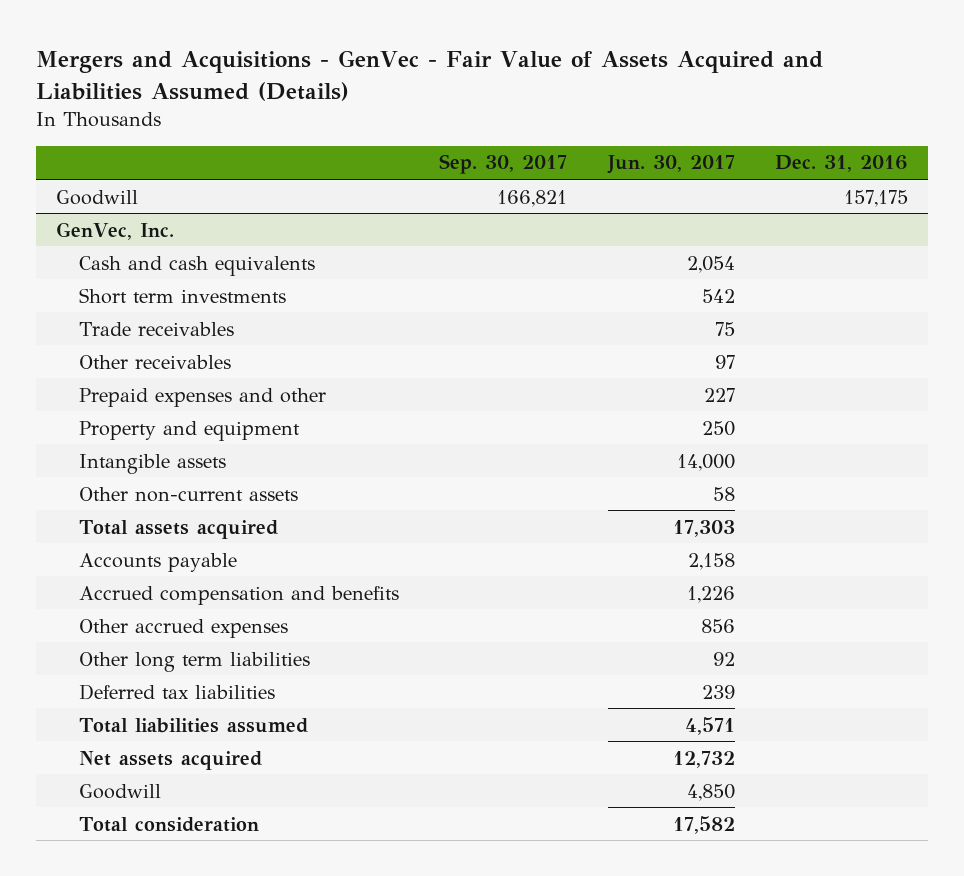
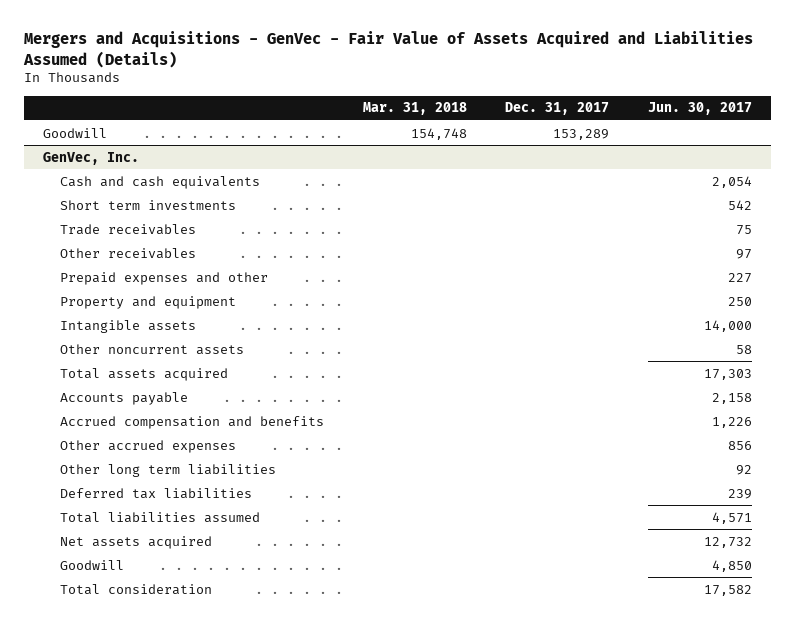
[439,154,568,175] Sep. 30, 2017 -> none
[775,155,909,173] Dec. 31, 2016 -> none
none -> [362,102,467,116] Mar. 31, 2018
none -> [505,102,610,116] Dec. 31, 2017
[78,486,298,502] Other non-current assets -> [59,343,244,355] Other noncurrent assets

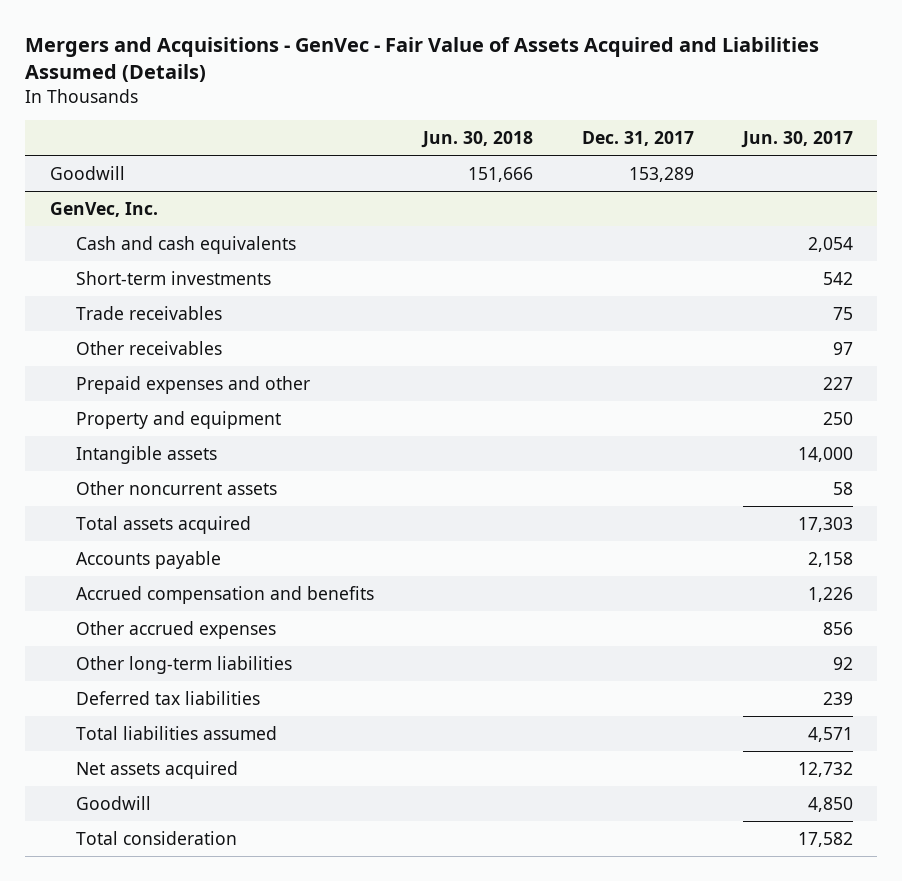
[362,102,467,116] Mar. 31, 2018 -> none
none -> [420,131,533,149] Jun. 30, 2018
[59,199,236,210] Short term investments -> [76,270,272,285] Short-term investments
[59,463,276,477] Other long term liabilities -> [76,655,293,674] Other long-term liabilities

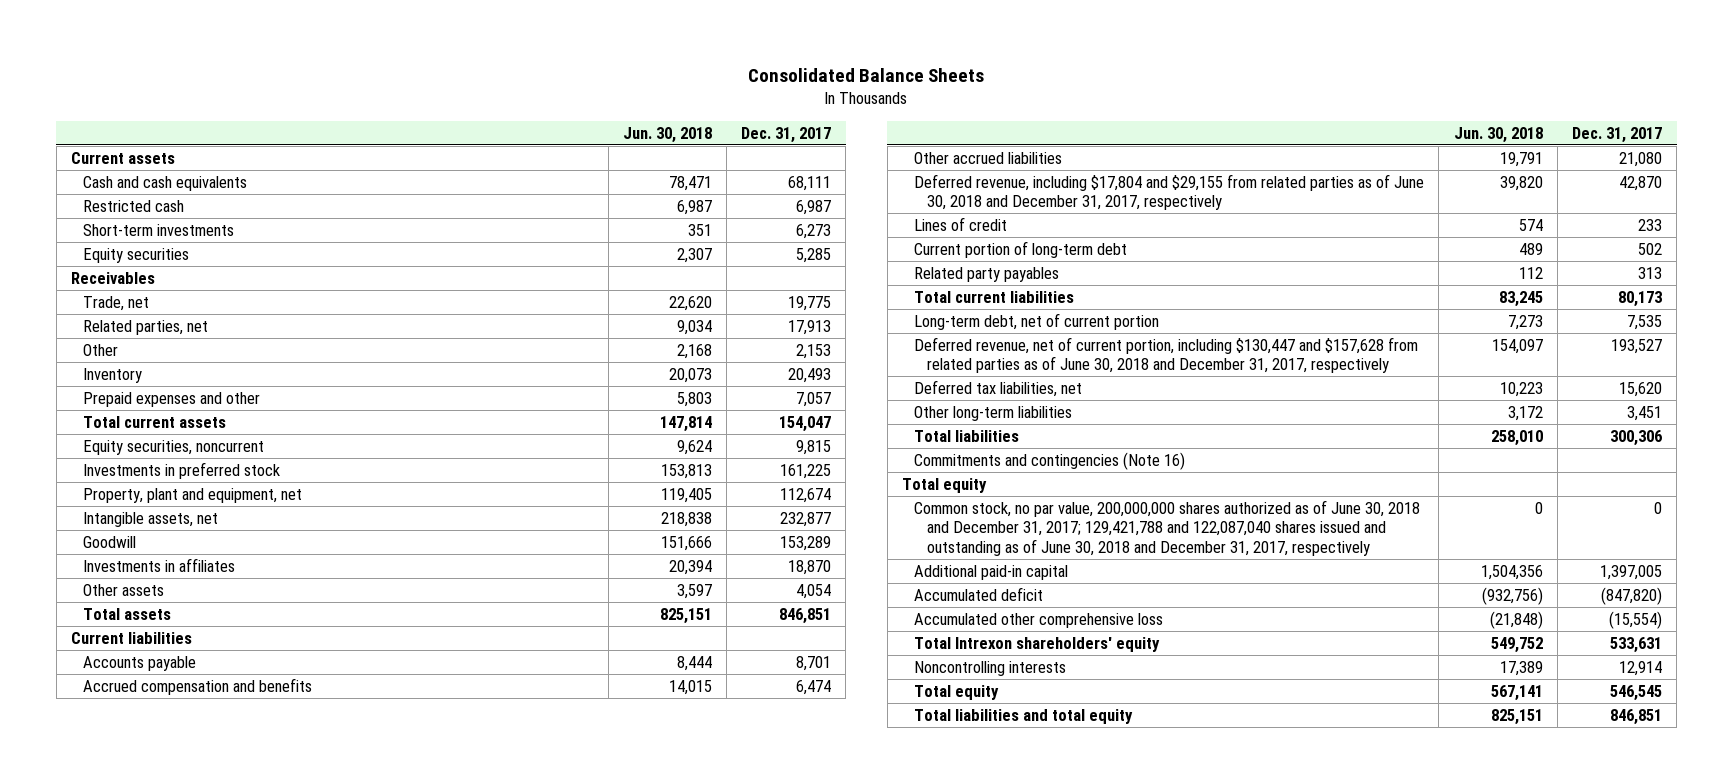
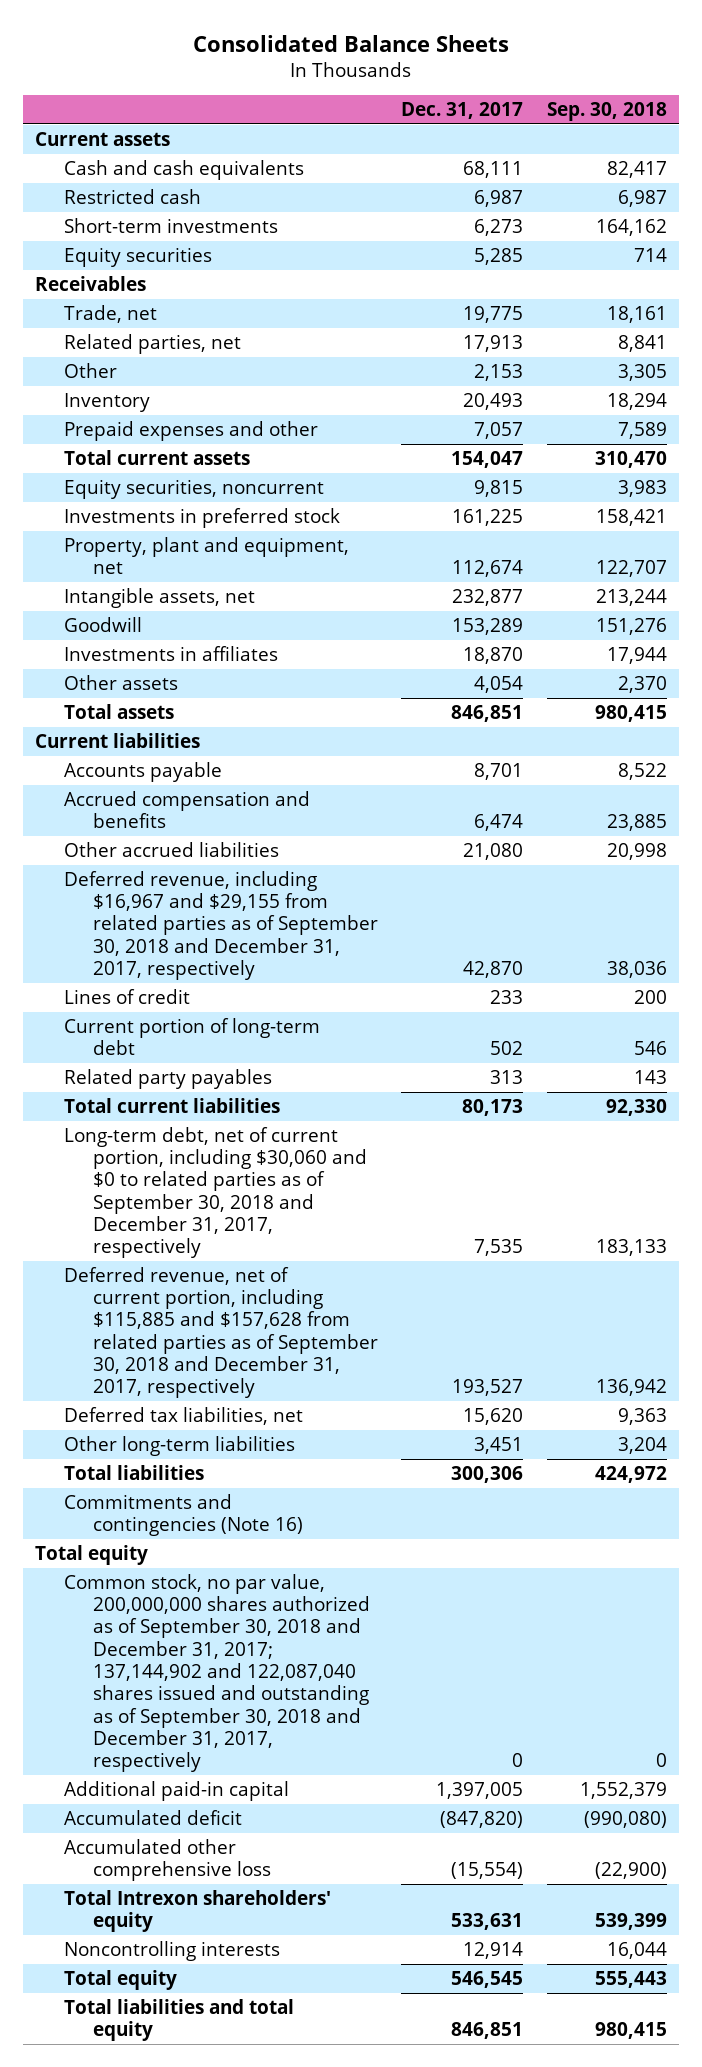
[622,126,712,143] Jun. 30, 2018 -> none
none -> [547,102,668,122] Sep. 30, 2018
[914,173,1425,211] Deferred revenue, including $17,804 and $29,155 from related parties as of June 30, 2018 and December 31, 2017, respectively -> [63,870,378,981] Deferred revenue, including $16,967 and $29,155 from related parties as of September 30, 2018 and December 31, 2017, respectively
[914,312,1160,330] Long-term debt, net of current portion -> [63,1126,367,1259] Long-term debt, net of current portion, including $30,060 and $0 to related parties as of September 30, 2018 and December 31, 2017, respectively
[914,336,1419,374] Deferred revenue, net of current portion, including $130,447 and $157,628 from related parties as of June 30, 2018 and December 31, 2017, respectively -> [63,1266,378,1399] Deferred revenue, net of current portion, including $115,885 and $157,628 from related parties as of September 30, 2018 and December 31, 2017, respectively
[914,499,1421,556] Common stock, no par value, 200,000,000 shares authorized as of June 30, 2018 and December 31, 2017; 129,421,788 and 122,087,040 shares issued and outstanding as of June 30, 2018 and December 31, 2017, respectively -> [63,1573,370,1773] Common stock, no par value, 200,000,000 shares authorized as of September 30, 2018 and December 31, 2017; 137,144,902 and 122,087,040 shares issued and outstanding as of September 30, 2018 and December 31, 2017, respectively

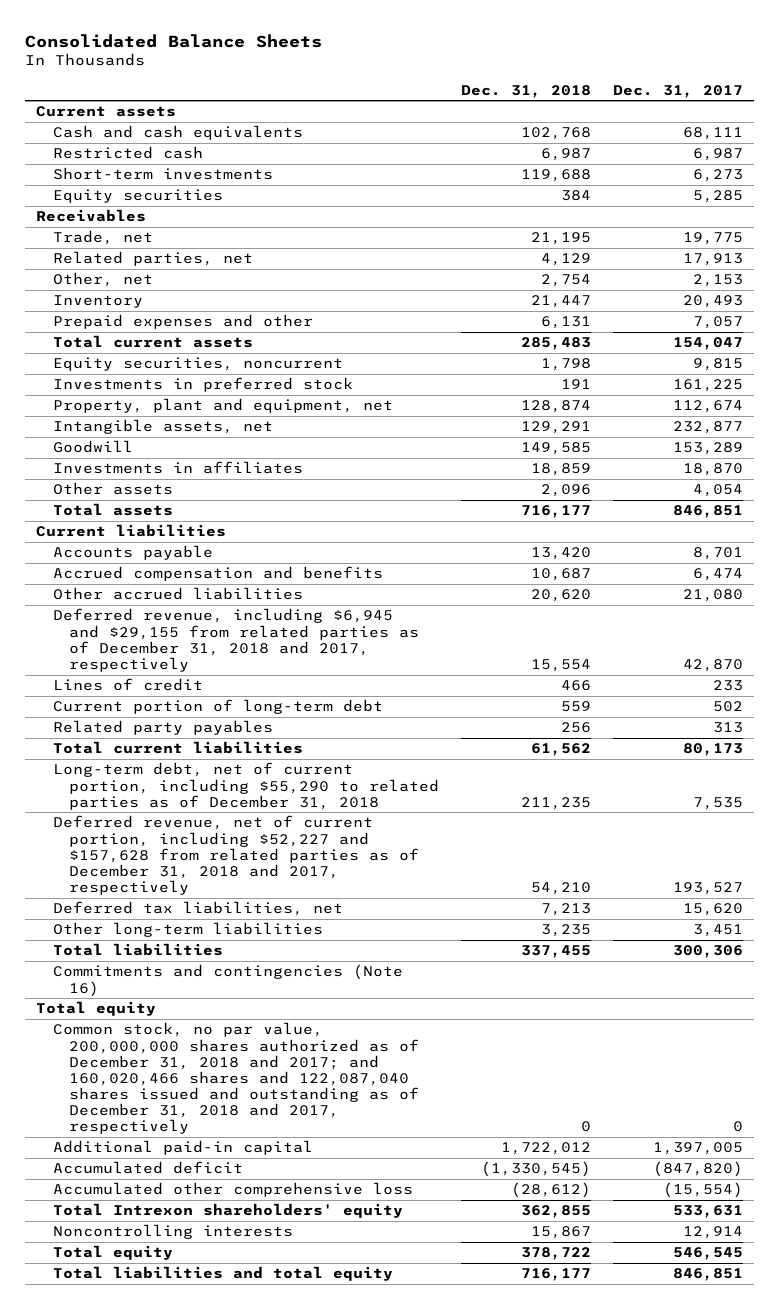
[547,102,668,122] Sep. 30, 2018 -> none
none -> [461,84,592,98] Dec. 31, 2018
[63,362,117,378] Other -> [52,272,153,288] Other, net
[63,870,378,981] Deferred revenue, including $16,967 and $29,155 from related parties as of September 30, 2018 and December 31, 2017, respectively -> [52,608,420,672] Deferred revenue, including $6,945 and $29,155 from related parties as of December 31, 2018 and 2017, respectively
[63,1126,367,1259] Long-term debt, net of current portion, including $30,060 and $0 to related parties as of September 30, 2018 and December 31, 2017, respectively -> [52,762,440,810] Long-term debt, net of current portion, including $55,290 to related parties as of December 31, 2018
[63,1266,378,1399] Deferred revenue, net of current portion, including $115,885 and $157,628 from related parties as of September 30, 2018 and December 31, 2017, respectively -> [52,815,420,896] Deferred revenue, net of current portion, including $52,227 and $157,628 from related parties as of December 31, 2018 and 2017, respectively
[63,1573,370,1773] Common stock, no par value, 200,000,000 shares authorized as of September 30, 2018 and December 31, 2017; 137,144,902 and 122,087,040 shares issued and outstanding as of September 30, 2018 and December 31, 2017, respectively -> [52,1022,420,1135] Common stock, no par value, 200,000,000 shares authorized as of December 31, 2018 and 2017; and 160,020,466 shares and 122,087,040 shares issued and outstanding as of December 31, 2018 and 2017, respectively

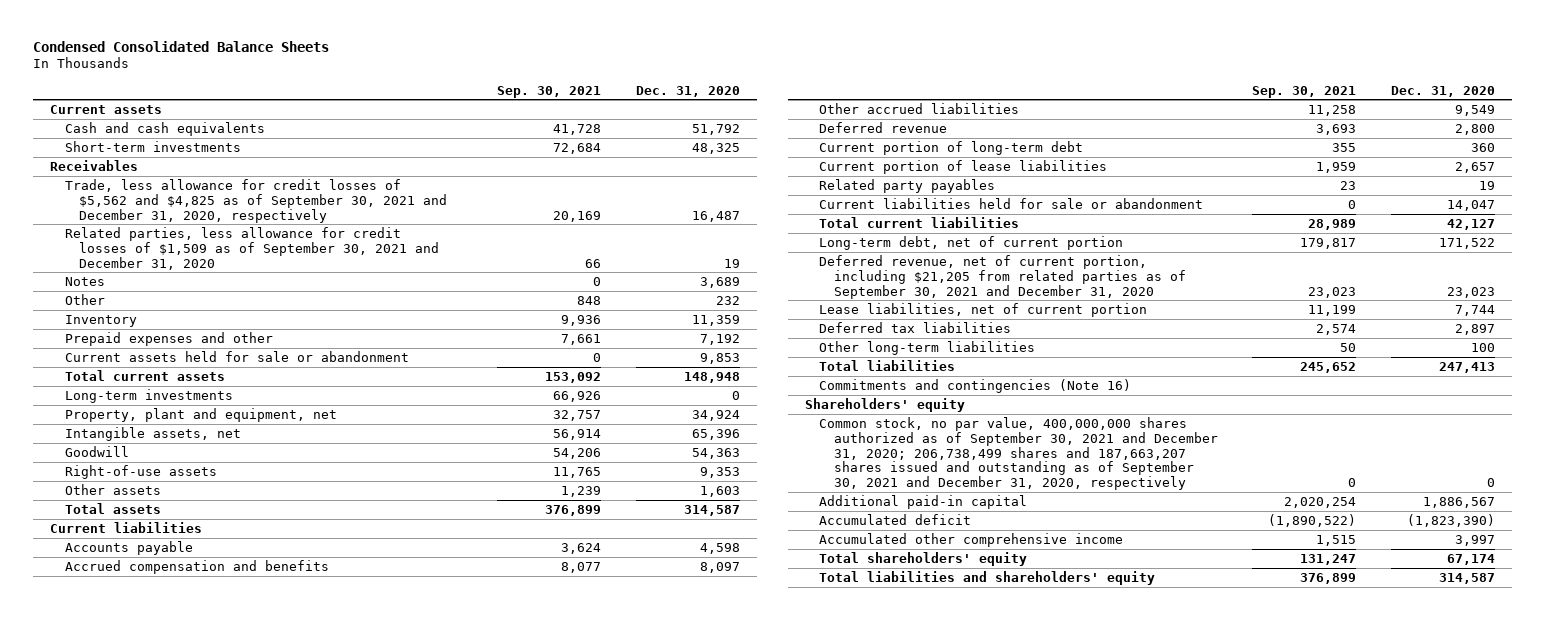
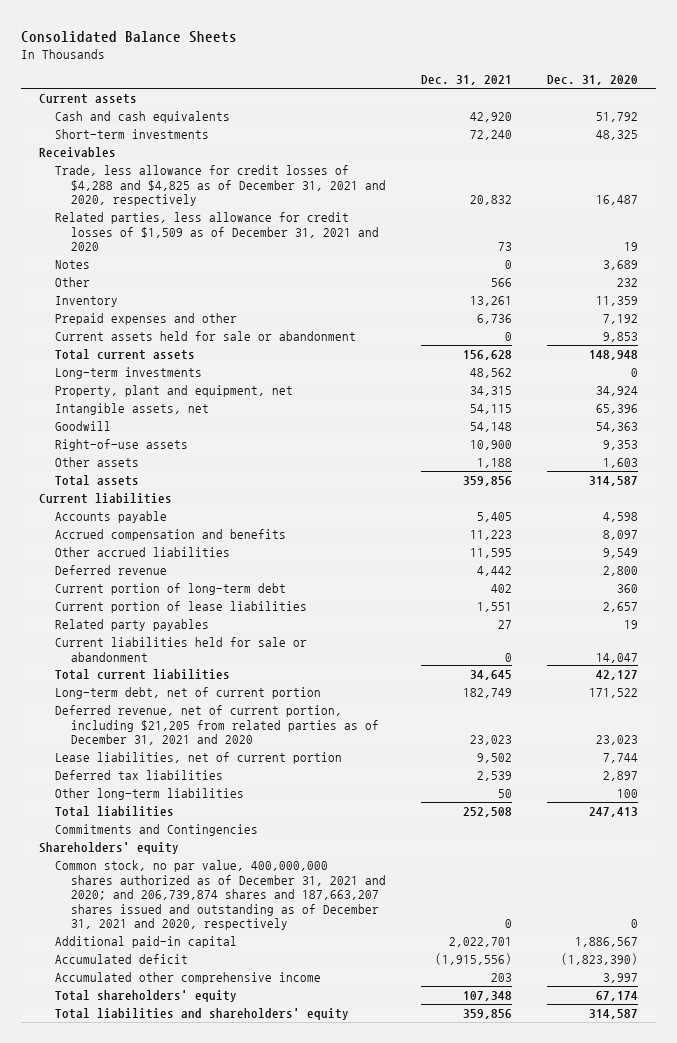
[32,40,329,52] Condensed Consolidated Balance Sheets -> [20,30,237,43] Consolidated Balance Sheets
[497,85,602,98] Sep. 30, 2021 -> none
none -> [420,75,512,86] Dec. 31, 2021
[64,178,448,223] Trade, less allowance for credit losses of $5,562 and $4,825 as of September 30, 2021 and December 31, 2020, respectively -> [54,164,386,207] Trade, less allowance for credit losses of $4,288 and $4,825 as of December 31, 2021 and 2020, respectively
[64,226,440,270] Related parties, less allowance for credit losses of $1,509 as of September 30, 2021 and December 31, 2020 -> [54,211,379,252] Related parties, less allowance for credit losses of $1,509 as of December 31, 2021 and 2020
[819,254,1186,299] Deferred revenue, net of current portion, including $21,205 from related parties as of September 30, 2021 and December 31, 2020 -> [54,704,379,746] Deferred revenue, net of current portion, including $21,205 from related parties as of December 31, 2021 and 2020
[819,378,1132,393] Commitments and contingencies (Note 16) -> [54,823,258,836] Commitments and Contingencies
[819,416,1218,491] Common stock, no par value, 400,000,000 shares authorized as of September 30, 2021 and December 31, 2020; 206,738,499 shares and 187,663,207 shares issued and outstanding as of September 30, 2021 and December 31, 2020, respectively -> [54,859,386,931] Common stock, no par value, 400,000,000 shares authorized as of December 31, 2021 and 2020; and 206,739,874 shares and 187,663,207 shares issued and outstanding as of December 31, 2021 and 2020, respectively

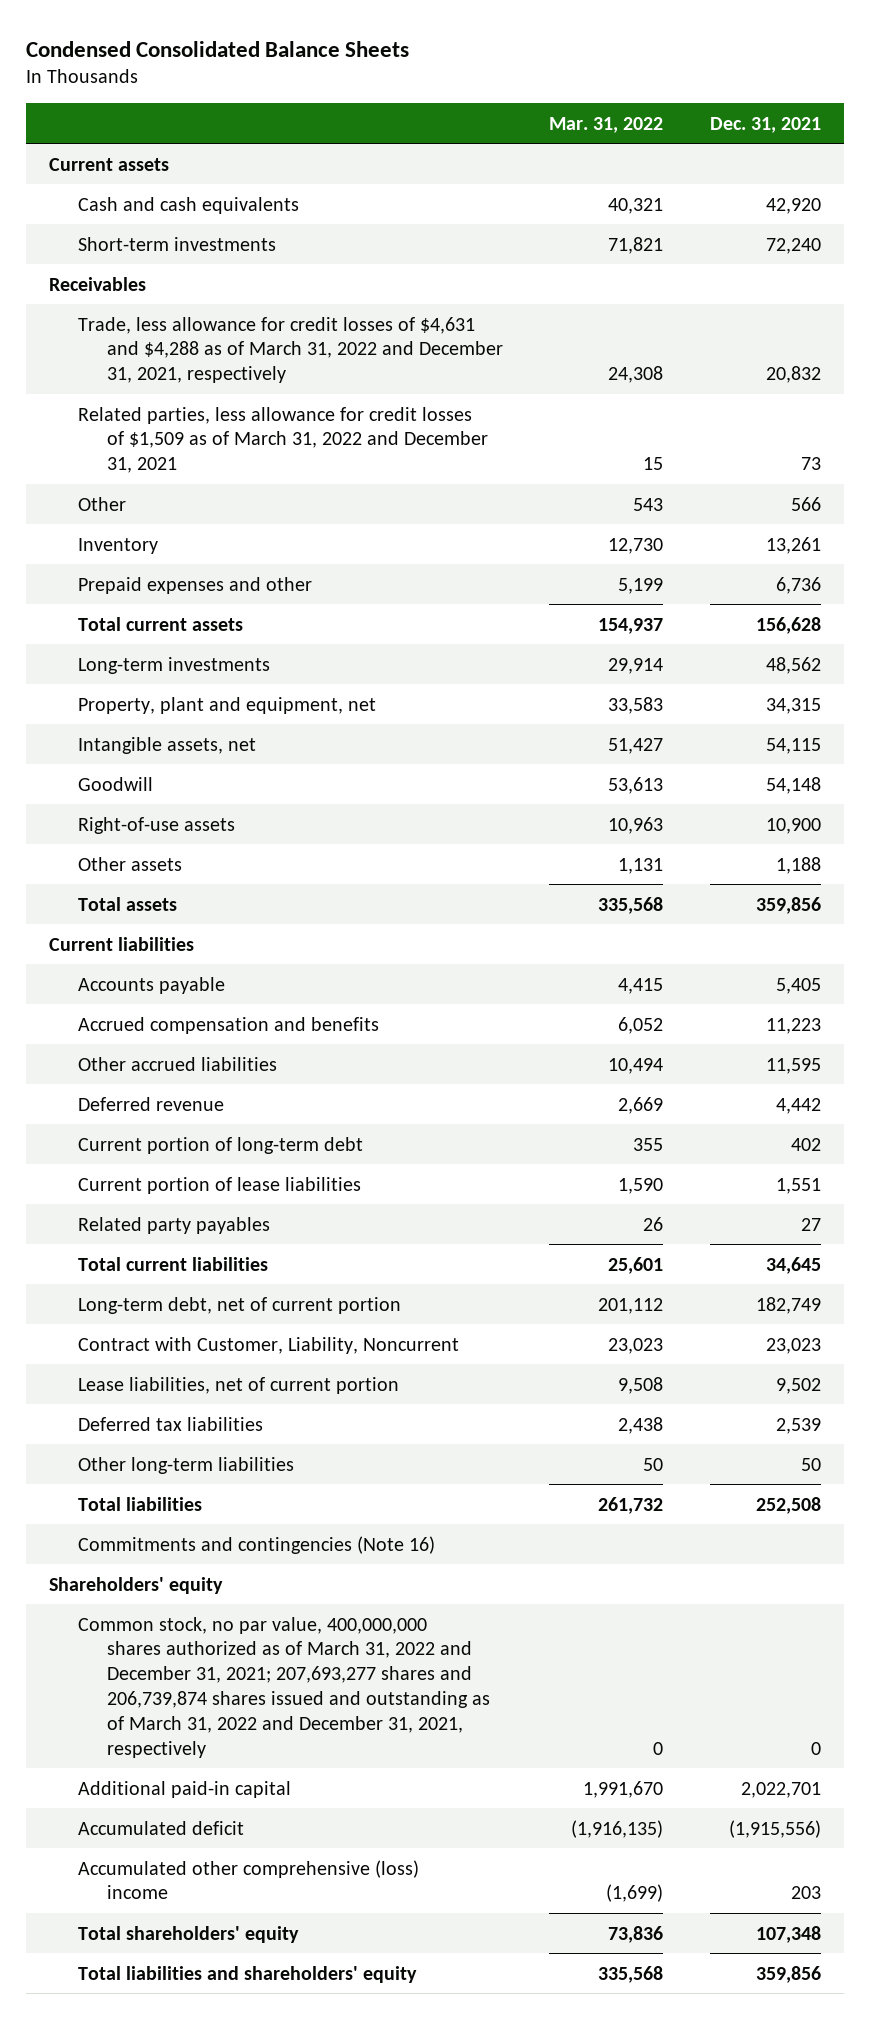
[20,30,237,43] Consolidated Balance Sheets -> [26,40,410,57] Condensed Consolidated Balance Sheets
[547,75,639,86] Dec. 31, 2020 -> none
none -> [549,116,664,133] Mar. 31, 2022
[54,259,90,269] Notes -> none
[54,164,386,207] Trade, less allowance for credit losses of $4,288 and $4,825 as of December 31, 2021 and 2020, respectively -> [77,316,503,384] Trade, less allowance for credit losses of $4,631 and $4,288 as of March 31, 2022 and December 31, 2021, respectively
[54,211,379,252] Related parties, less allowance for credit losses of $1,509 as of December 31, 2021 and 2020 -> [77,406,488,474] Related parties, less allowance for credit losses of $1,509 as of March 31, 2022 and December 31, 2021
[54,330,356,341] Current assets held for sale or abandonment -> none
[54,636,307,662] Current liabilities held for sale or abandonment -> none
[54,704,379,746] Deferred revenue, net of current portion, including $21,205 from related parties as of December 31, 2021 and 2020 -> [77,1336,459,1354] Contract with Customer, Liability, Noncurrent
[54,823,258,836] Commitments and Contingencies -> [77,1535,435,1554] Commitments and contingencies (Note 16)
[54,859,386,931] Common stock, no par value, 400,000,000 shares authorized as of December 31, 2021 and 2020; and 206,739,874 shares and 187,663,207 shares issued and outstanding as of December 31, 2021 and 2020, respectively -> [77,1616,490,1758] Common stock, no par value, 400,000,000 shares authorized as of March 31, 2022 and December 31, 2021; 207,693,277 shares and 206,739,874 shares issued and outstanding as of March 31, 2022 and December 31, 2021, respectively
[54,971,321,984] Accumulated other comprehensive income -> [77,1859,419,1900] Accumulated other comprehensive (loss) income

